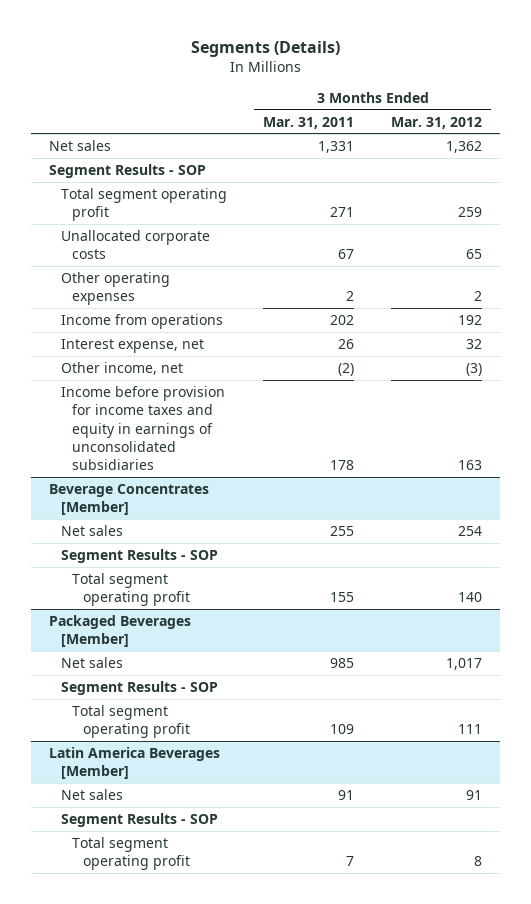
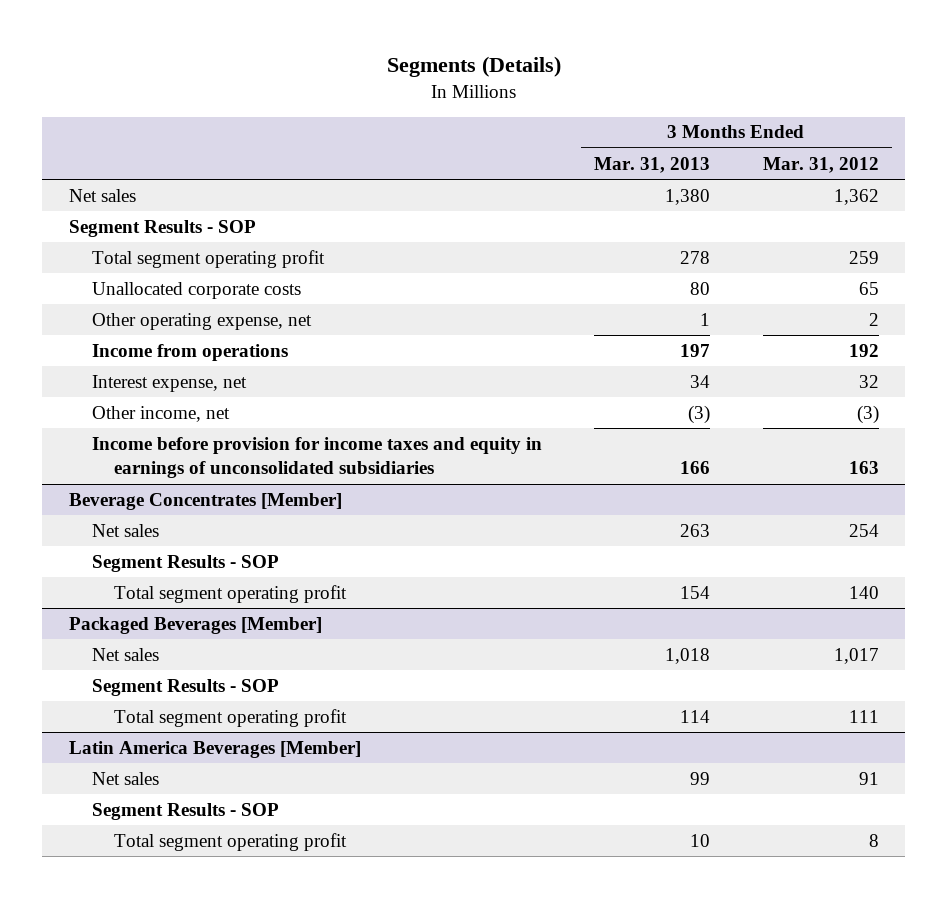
[263,116,355,129] Mar. 31, 2011 -> none
none -> [594,156,711,173] Mar. 31, 2013
[60,271,170,306] Other operating expenses -> none
none -> [91,312,312,330] Other operating expense, net

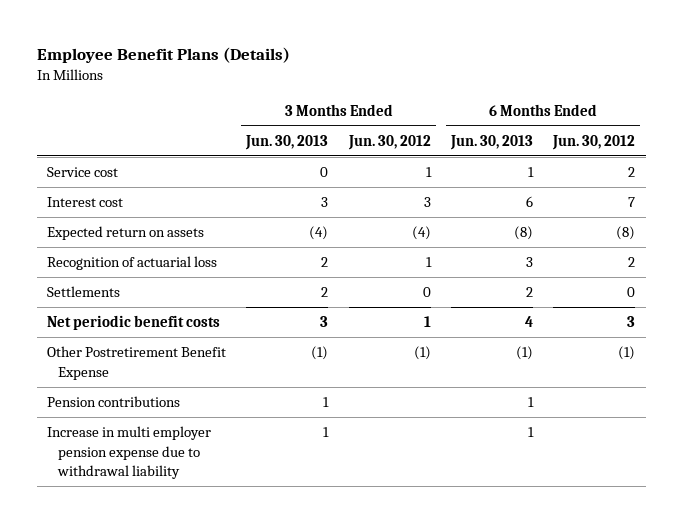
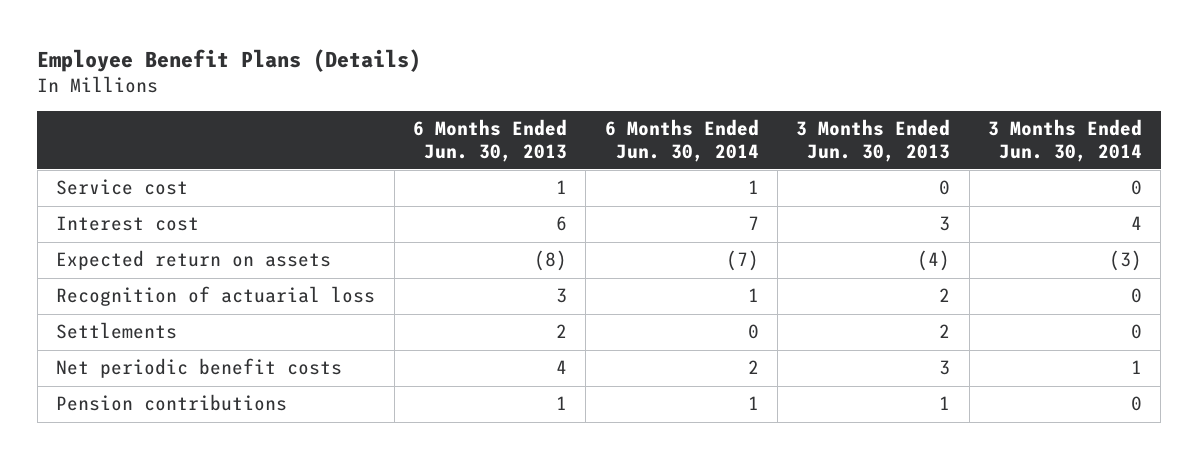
[347,134,431,150] Jun. 30, 2012 -> none
[552,134,636,150] Jun. 30, 2012 -> none
none -> [604,119,759,162] 6 Months Ended Jun. 30, 2014
none -> [988,119,1143,162] 3 Months Ended Jun. 30, 2014
[47,346,227,380] Other Postretirement Benefit Expense -> none
[47,426,212,479] Increase in multi employer pension expense due to withdrawal liability -> none

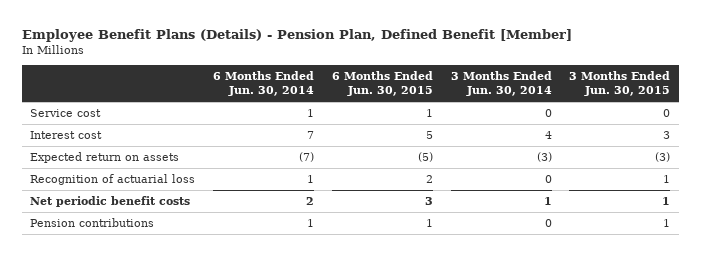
[37,48,422,72] Employee Benefit Plans (Details) -> [21,28,572,42] Employee Benefit Plans (Details) - Pension Plan, Defined Benefit [Member]
[412,119,567,162] 6 Months Ended Jun. 30, 2013 -> none
[796,119,951,162] 3 Months Ended Jun. 30, 2013 -> none
none -> [331,71,433,97] 6 Months Ended Jun. 30, 2015
none -> [569,71,671,97] 3 Months Ended Jun. 30, 2015
[56,322,178,340] Settlements -> none

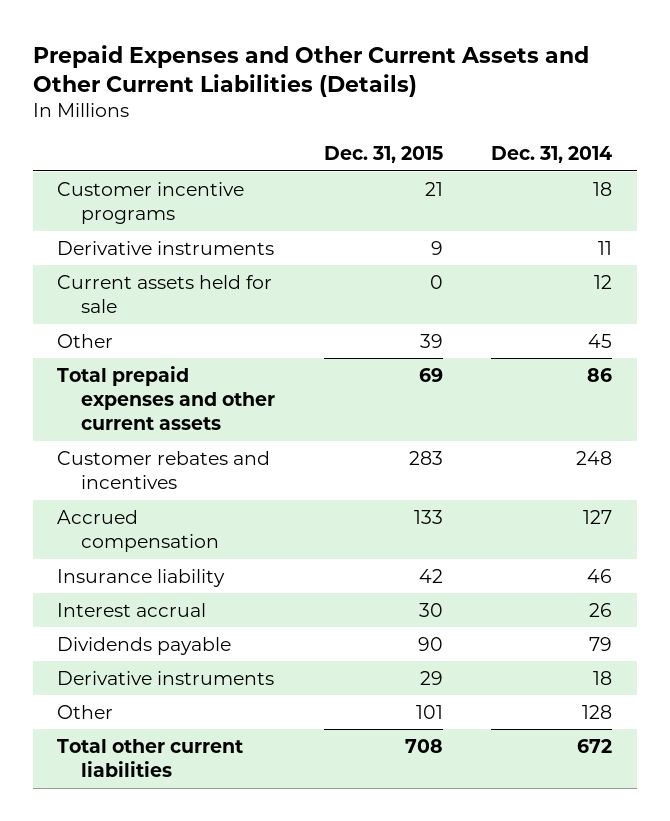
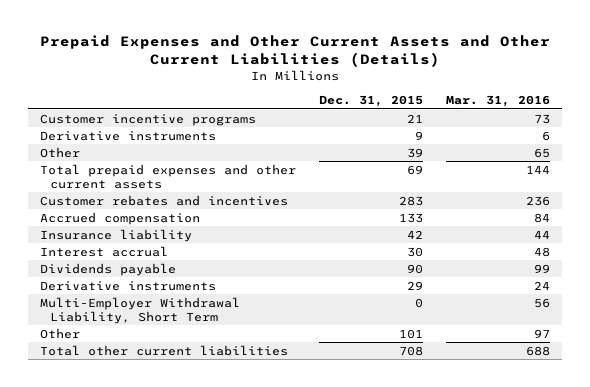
[491,146,613,164] Dec. 31, 2014 -> none
none -> [446,95,551,108] Mar. 31, 2016
[57,274,273,314] Current assets held for sale -> none
none -> [39,296,240,324] Multi-Employer Withdrawal Liability, Short Term

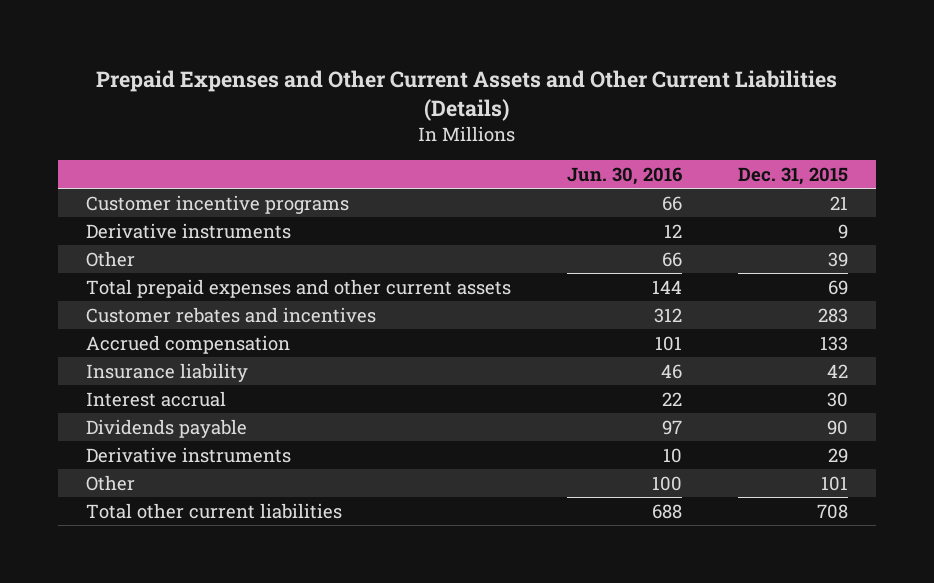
[446,95,551,108] Mar. 31, 2016 -> none
none -> [567,166,683,185] Jun. 30, 2016
[39,296,240,324] Multi-Employer Withdrawal Liability, Short Term -> none

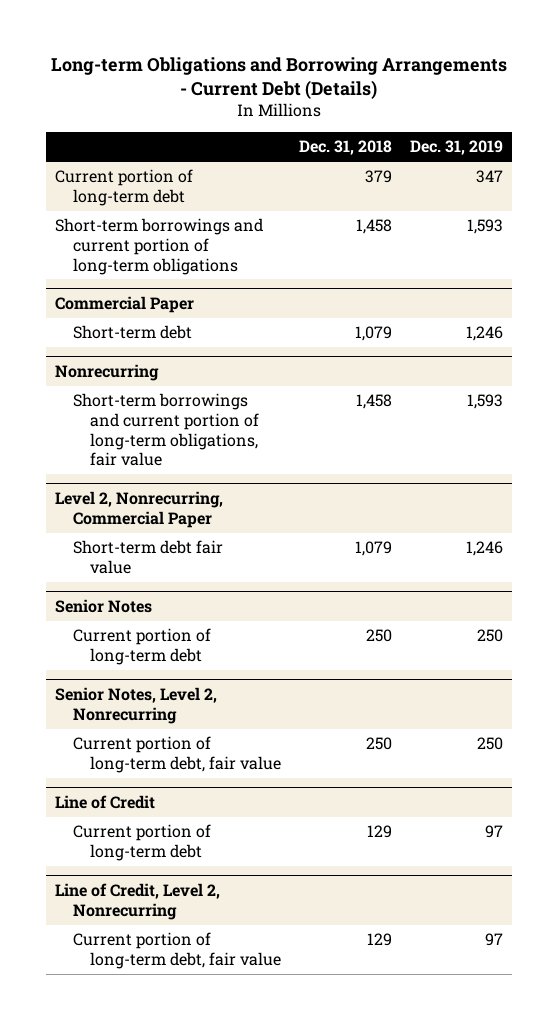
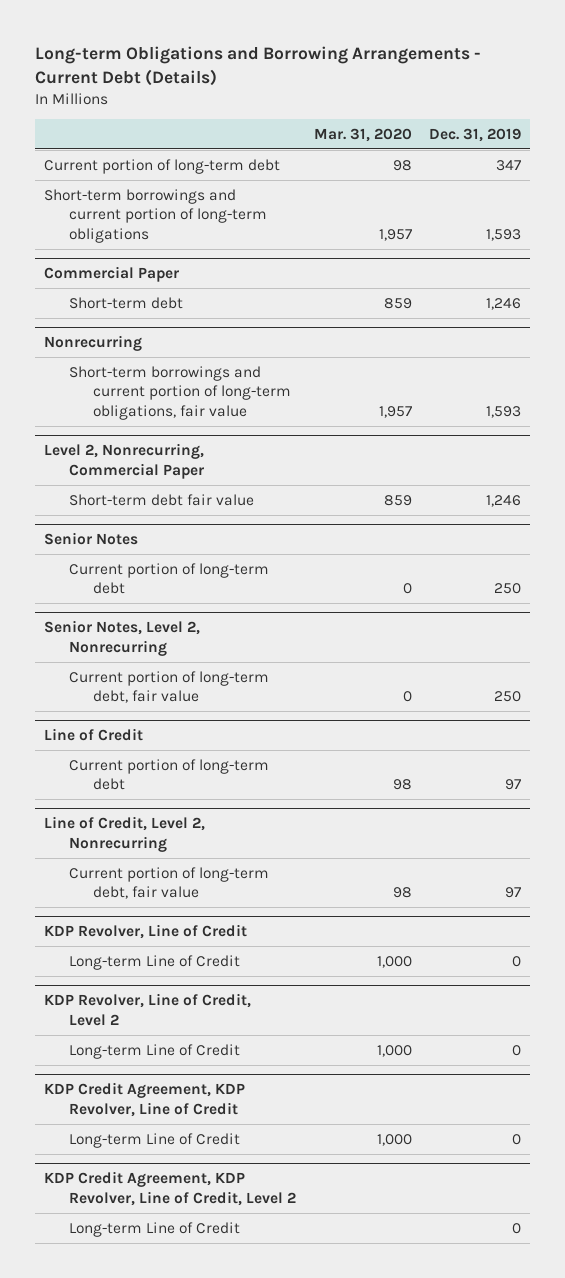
[298,140,392,156] Dec. 31, 2018 -> none
none -> [313,127,412,142] Mar. 31, 2020
none -> [44,924,248,940] KDP Revolver, Line of Credit
none -> [68,954,240,970] Long-term Line of Credit
none -> [44,993,252,1026] KDP Revolver, Line of Credit, Level 2
none -> [68,1043,240,1059] Long-term Line of Credit
none -> [44,1082,246,1117] KDP Credit Agreement, KDP Revolver, Line of Credit
none -> [68,1132,240,1148] Long-term Line of Credit
none -> [44,1171,296,1206] KDP Credit Agreement, KDP Revolver, Line of Credit, Level 2
none -> [68,1221,240,1237] Long-term Line of Credit

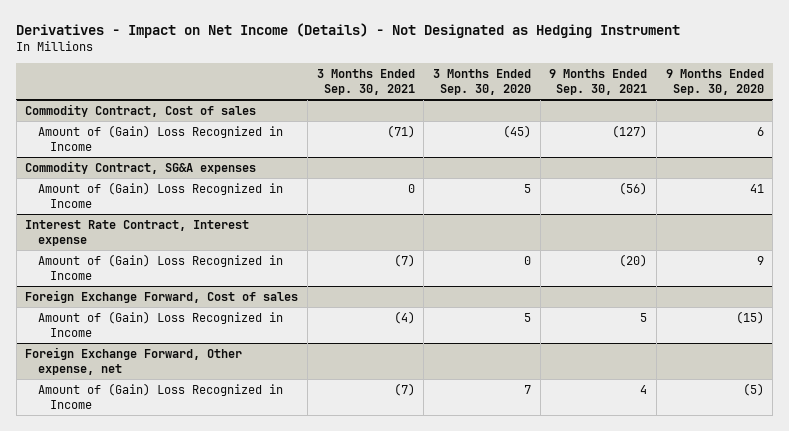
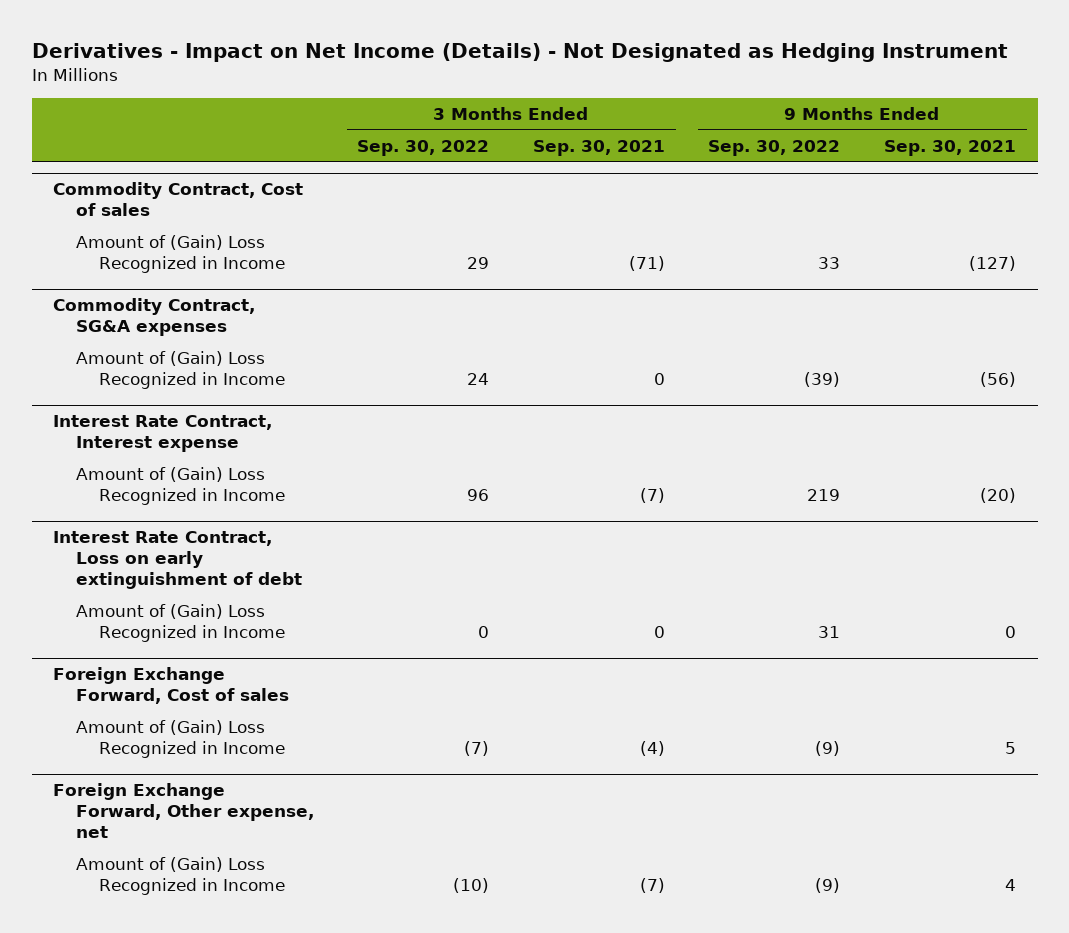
[433,68,532,96] 3 Months Ended Sep. 30, 2020 -> none
[665,68,764,96] 9 Months Ended Sep. 30, 2020 -> none
none -> [357,139,490,156] Sep. 30, 2022
none -> [708,139,841,156] Sep. 30, 2022
none -> [53,531,302,589] Interest Rate Contract, Loss on early extinguishment of debt
none -> [75,604,285,642] Amount of (Gain) Loss Recognized in Income

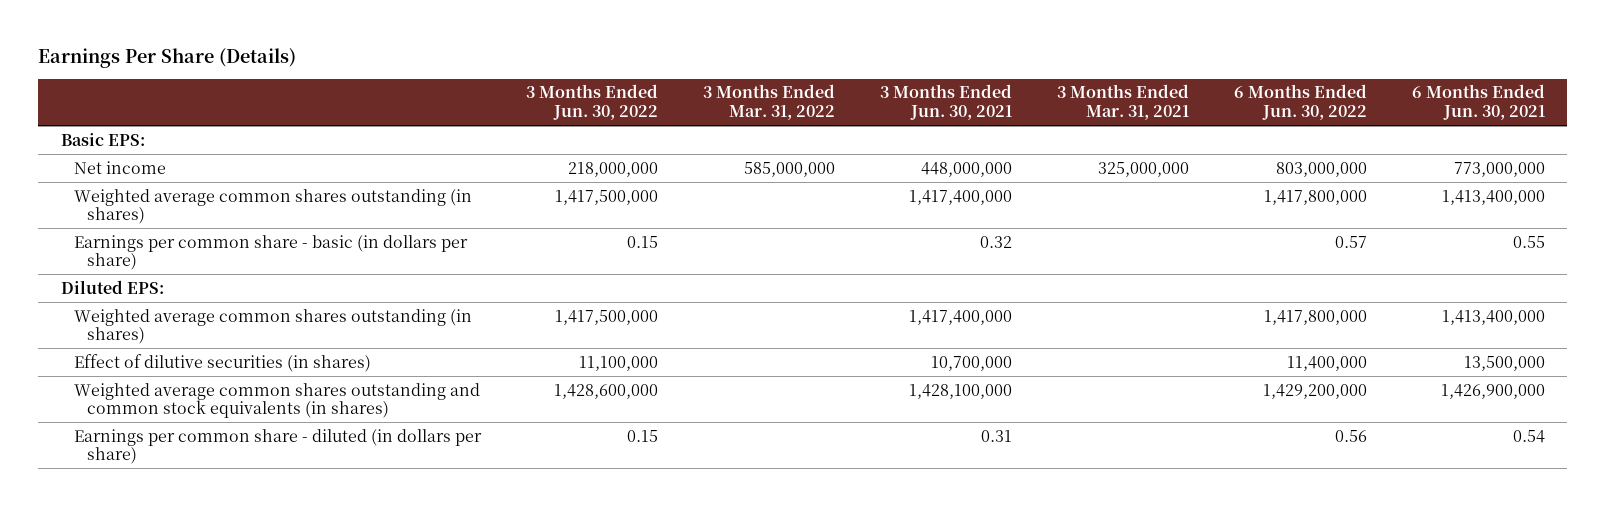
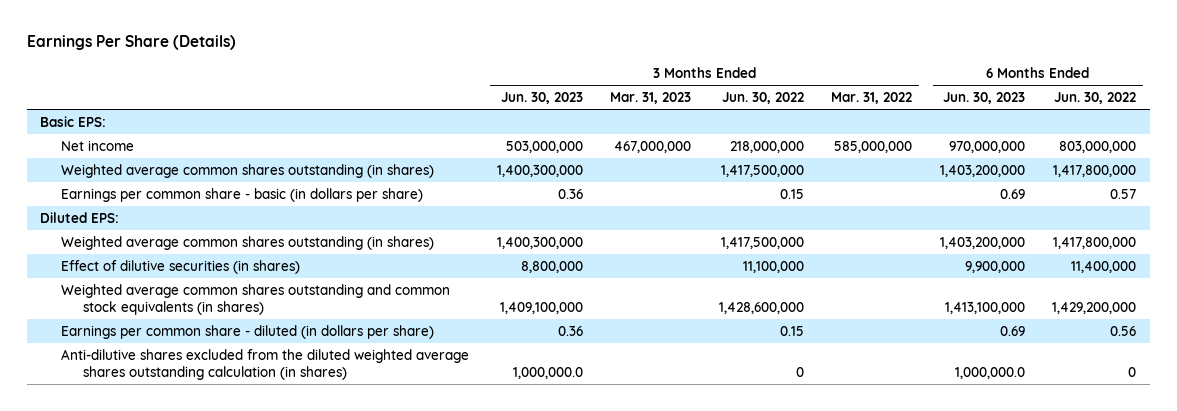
[880,84,1013,121] 3 Months Ended Jun. 30, 2021 -> none
[1056,84,1189,121] 3 Months Ended Mar. 31, 2021 -> none
[1411,84,1545,121] 6 Months Ended Jun. 30, 2021 -> none
none -> [500,91,583,104] Jun. 30, 2023
none -> [610,91,692,104] Mar. 31, 2023
none -> [942,91,1025,104] Jun. 30, 2023
none -> [61,348,470,380] Anti-dilutive shares excluded from the diluted weighted average shares outstanding calculation (in shares)

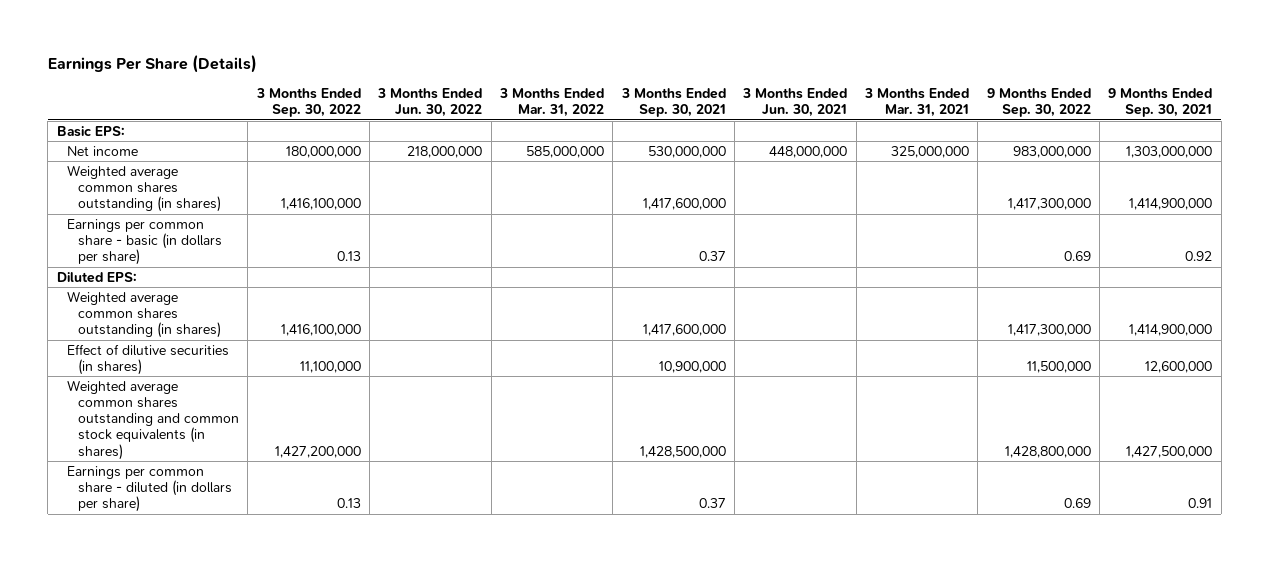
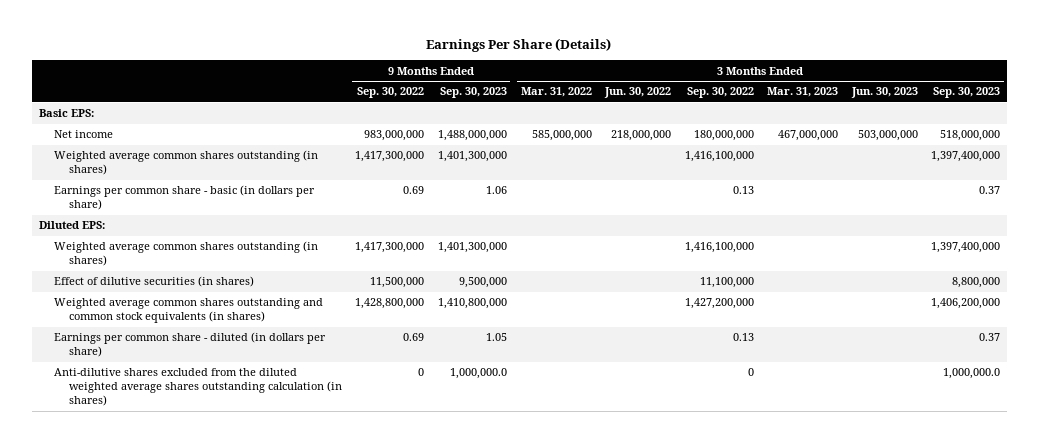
[620,88,726,118] 3 Months Ended Sep. 30, 2021 -> none
[742,88,848,118] 3 Months Ended Jun. 30, 2021 -> none
[864,88,970,118] 3 Months Ended Mar. 31, 2021 -> none
[1108,88,1213,118] 9 Months Ended Sep. 30, 2021 -> none
none -> [440,87,508,99] Sep. 30, 2023
none -> [767,87,839,98] Mar. 31, 2023
none -> [850,87,918,99] Jun. 30, 2023
none -> [933,87,1001,99] Sep. 30, 2023
none -> [53,368,342,407] Anti-dilutive shares excluded from the diluted weighted average shares outstanding calculation (in shares)

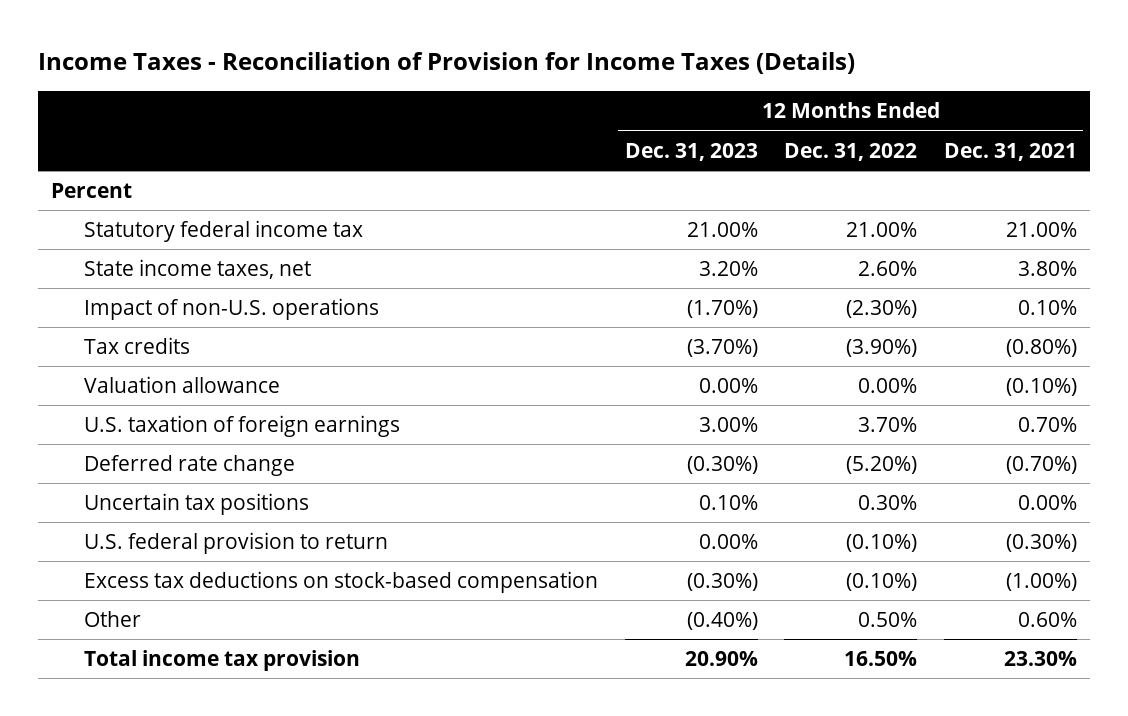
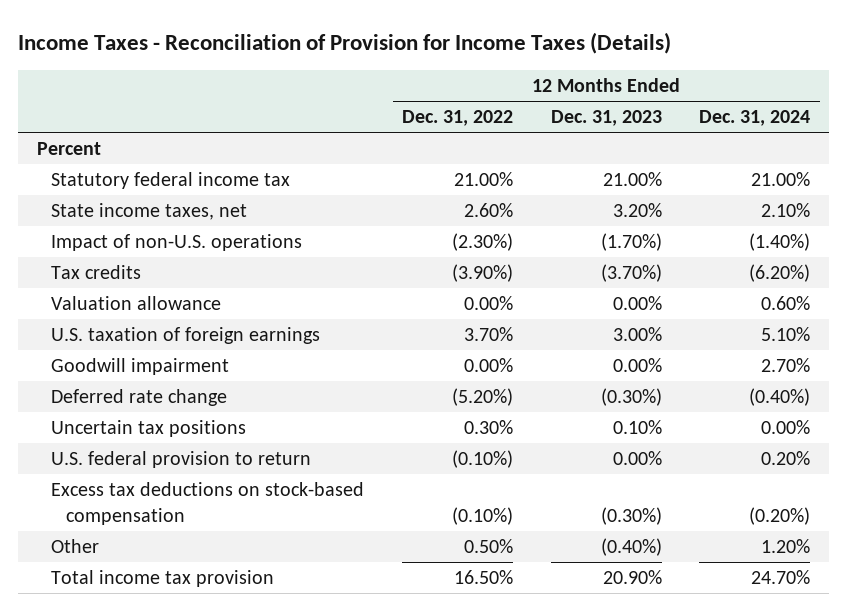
[943,142,1077,161] Dec. 31, 2021 -> none
none -> [699,110,811,127] Dec. 31, 2024
none -> [51,358,230,376] Goodwill impairment

